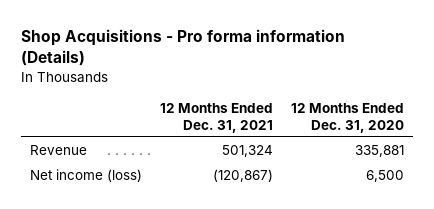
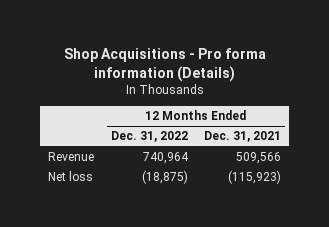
[290,102,404,133] 12 Months Ended Dec. 31, 2020 -> none
none -> [110,131,188,143] Dec. 31, 2022
[221,145,273,158] 501,324 -> [236,152,282,165] 509,566
[30,169,143,183] Net income (loss) -> [48,171,94,182] Net loss
[212,169,273,183] (120,867) -> [228,170,282,185] (115,923)

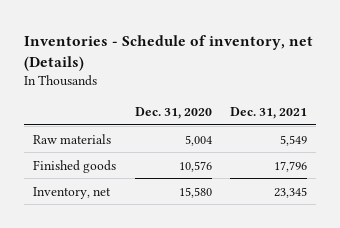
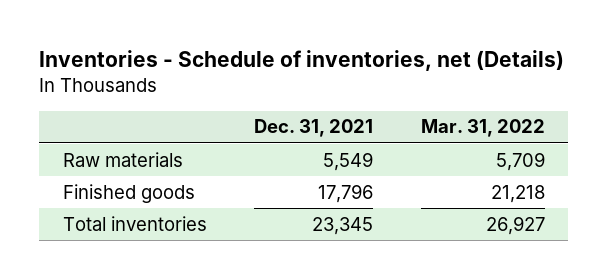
[24,34,314,71] Inventories - Schedule of inventory, net (Details) -> [38,50,564,72] Inventories - Schedule of inventories, net (Details)
[134,107,212,120] Dec. 31, 2020 -> none
none -> [420,119,545,138] Mar. 31, 2022
[33,186,112,199] Inventory, net -> [62,215,207,231] Total inventories

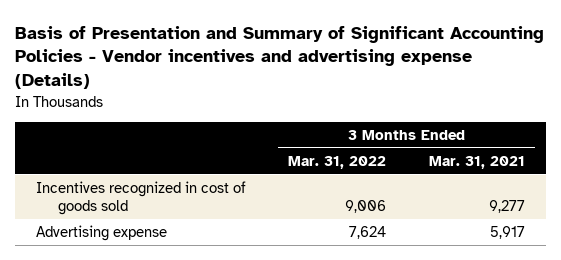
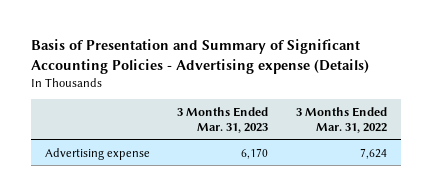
[15,25,545,89] Basis of Presentation and Summary of Significant Accounting Policies - Vendor incentives and advertising expense (Details) -> [30,39,369,74] Basis of Presentation and Summary of Significant Accounting Policies - Advertising expense (Details)
[428,155,525,169] Mar. 31, 2021 -> none
none -> [177,106,269,133] 3 Months Ended Mar. 31, 2023
[36,181,247,216] Incentives recognized in cost of goods sold -> none

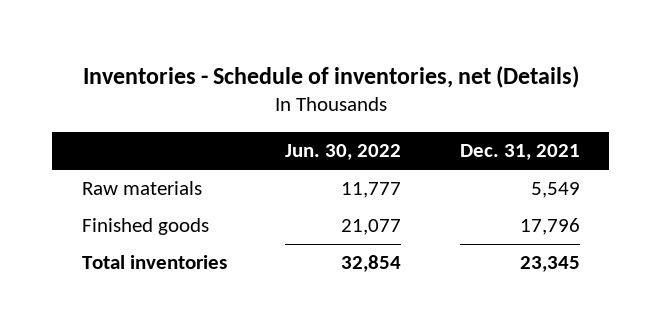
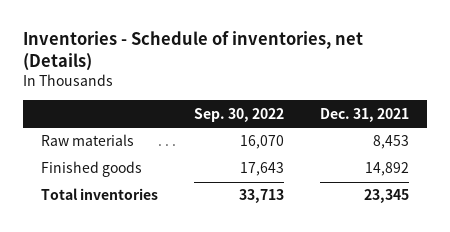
[285,144,402,161] Jun. 30, 2022 -> none
none -> [193,107,284,122] Sep. 30, 2022
[530,182,580,199] 5,549 -> [372,135,409,150] 8,453
[519,218,580,236] 17,796 -> [364,162,409,177] 14,892

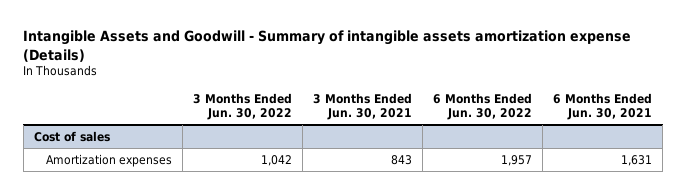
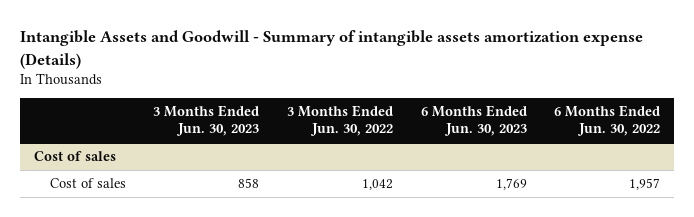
[313,92,413,121] 3 Months Ended Jun. 30, 2021 -> none
[553,92,653,121] 6 Months Ended Jun. 30, 2021 -> none
none -> [153,105,260,137] 3 Months Ended Jun. 30, 2023
none -> [420,105,527,137] 6 Months Ended Jun. 30, 2023
[45,153,172,167] Amortization expenses -> [49,178,126,189] Cost of sales

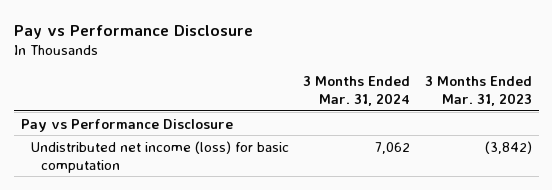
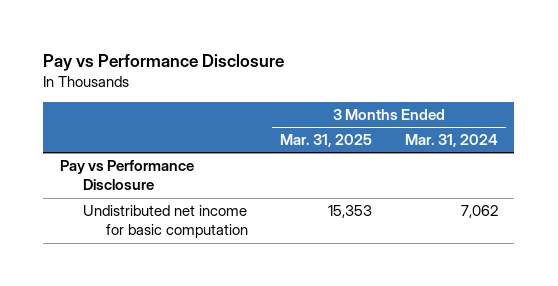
[424,75,532,106] 3 Months Ended Mar. 31, 2023 -> none
none -> [280,134,373,148] Mar. 31, 2025
[30,140,289,173] Undistributed net income (loss) for basic computation -> [82,205,248,239] Undistributed net income for basic computation

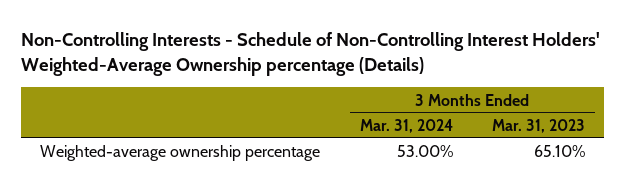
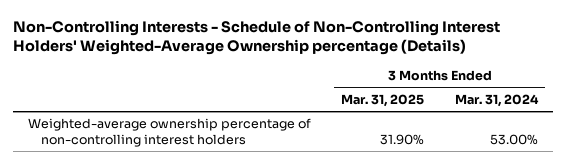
[491,118,585,133] Mar. 31, 2023 -> none
none -> [341,93,425,107] Mar. 31, 2025
[40,145,321,162] Weighted-average ownership percentage -> [27,118,311,147] Weighted-average ownership percentage of non-controlling interest holders

